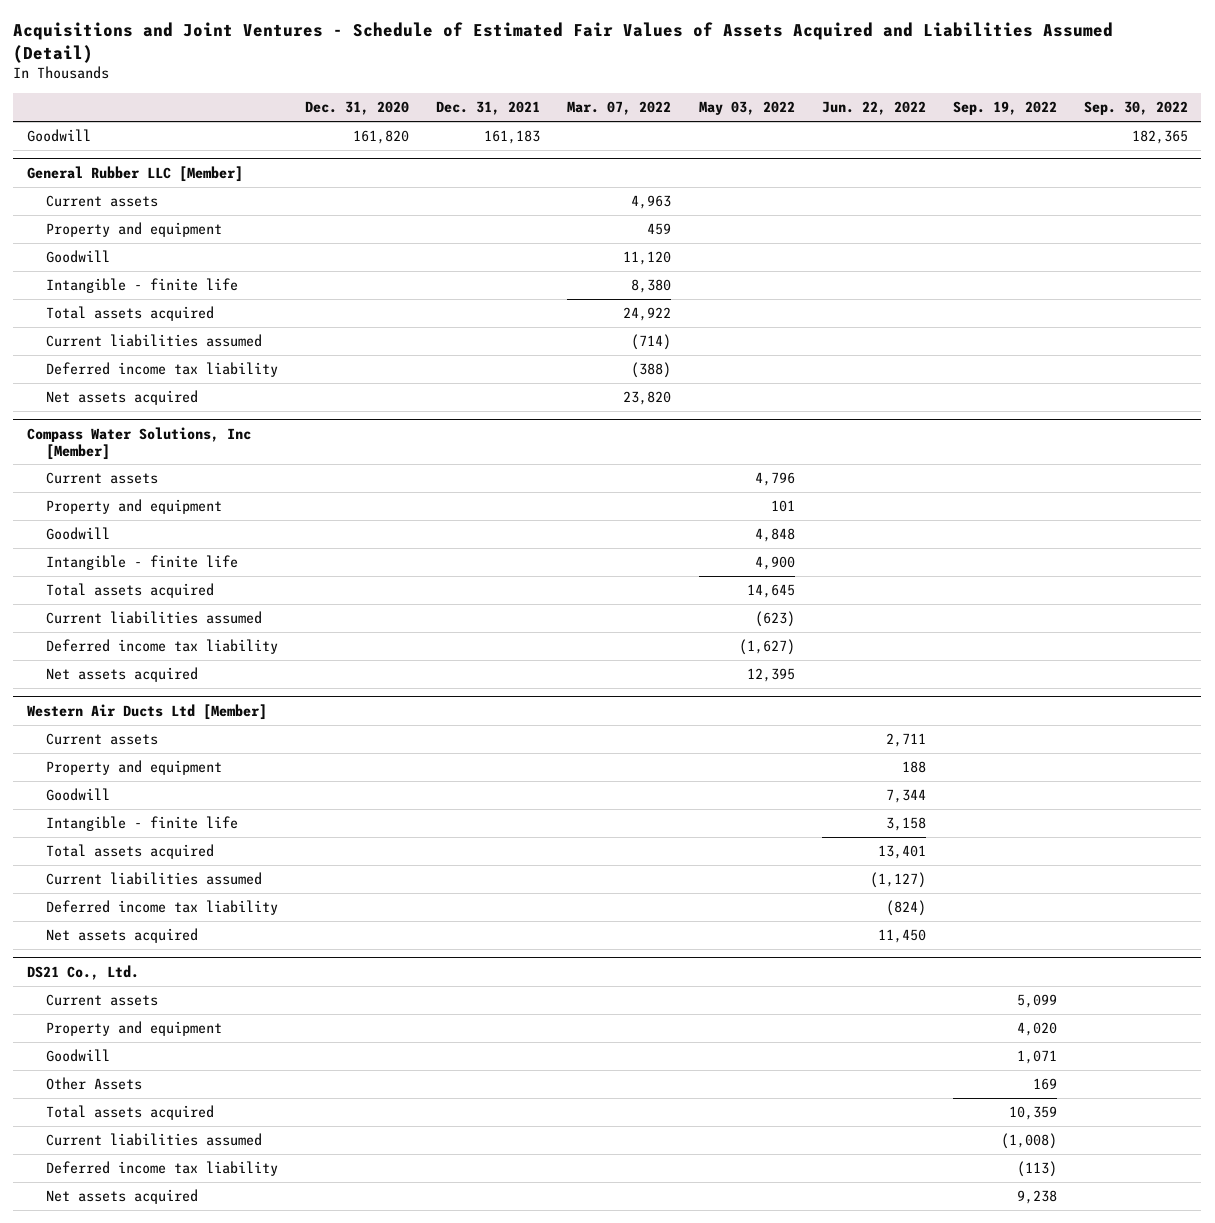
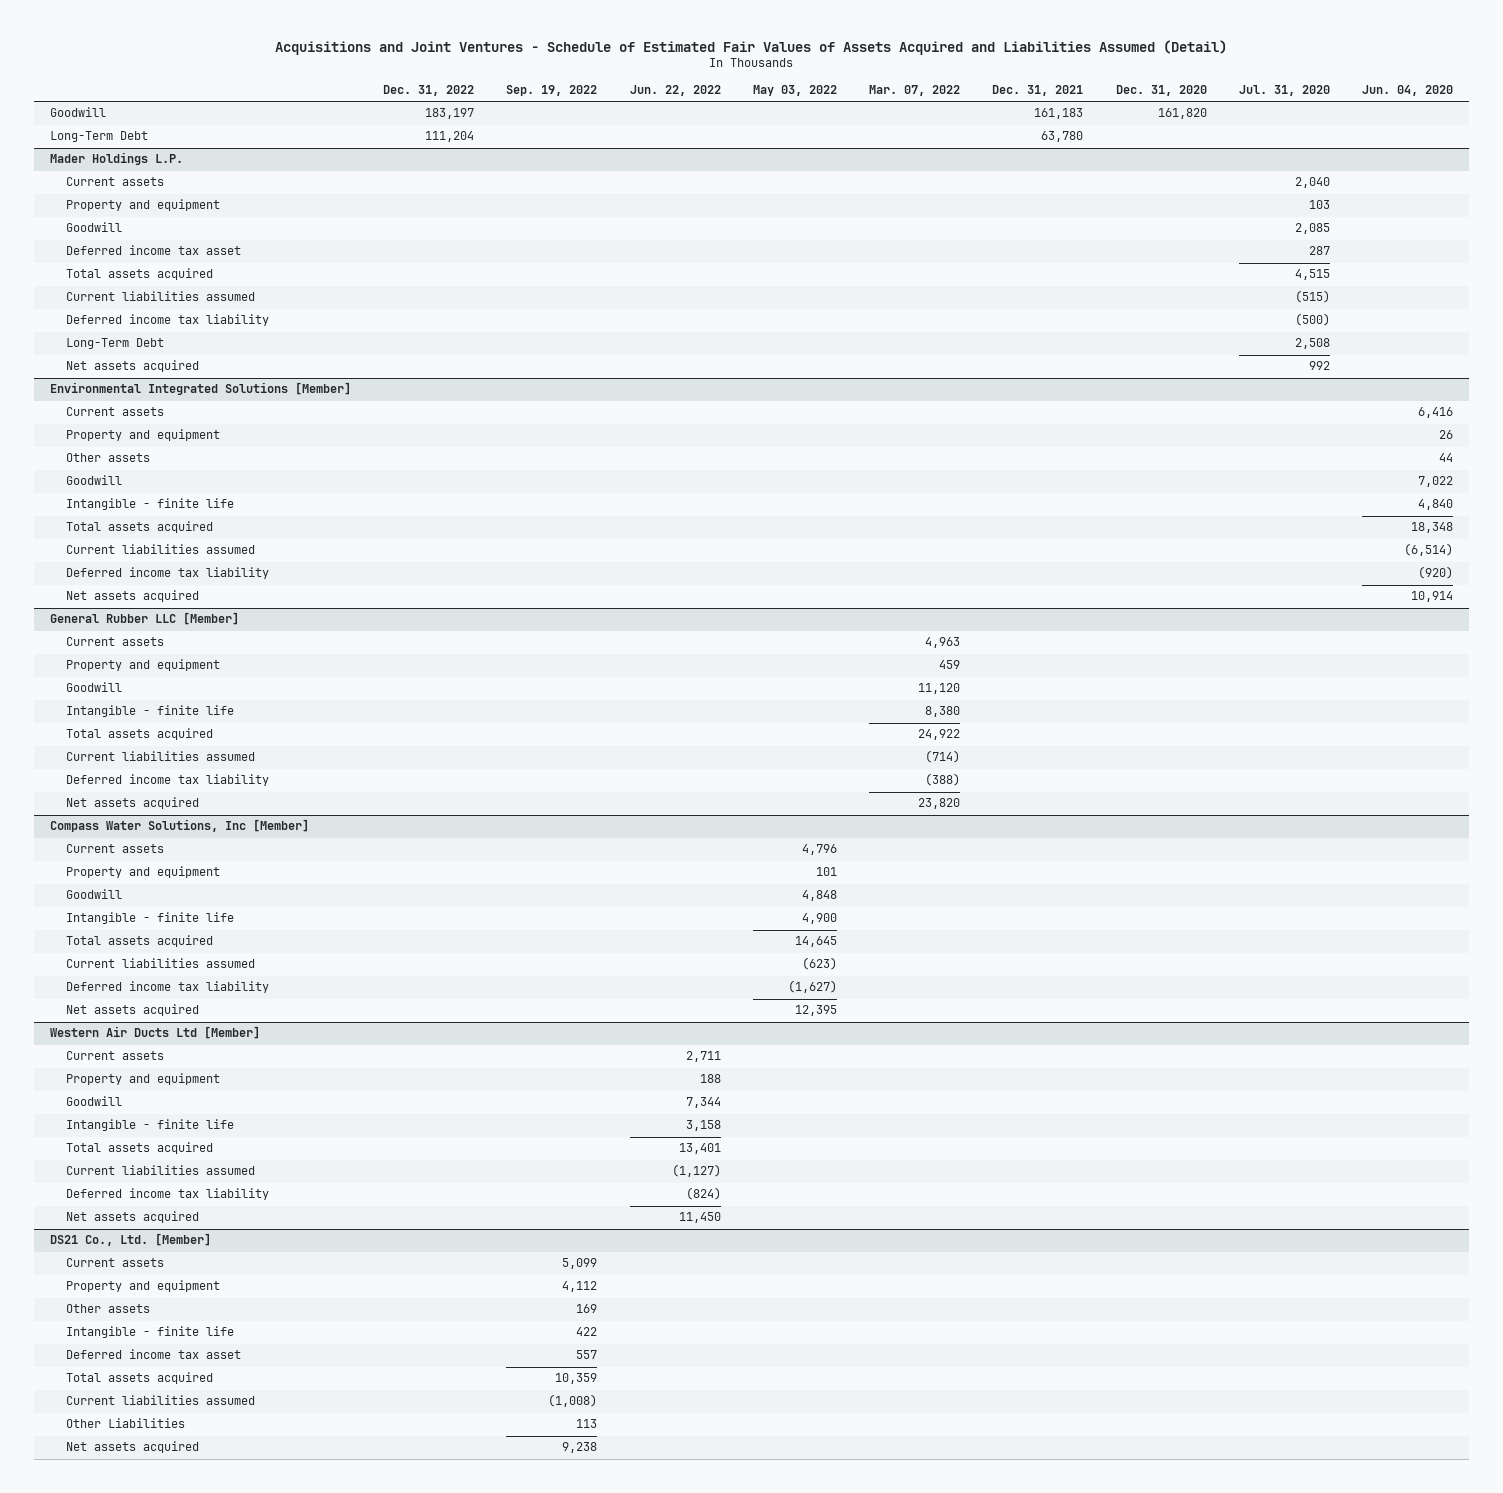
[1083,101,1188,116] Sep. 30, 2022 -> none
none -> [382,85,474,97] Dec. 31, 2022
none -> [1239,85,1331,97] Jul. 31, 2020
none -> [1362,85,1454,97] Jun. 04, 2020
none -> [49,131,148,143] Long-Term Debt
none -> [49,152,183,166] Mader Holdings L.P.
none -> [66,177,165,187] Current assets
none -> [66,199,221,212] Property and equipment
none -> [66,222,123,233] Goodwill
none -> [66,245,242,256] Deferred income tax asset
none -> [66,268,214,281] Total assets acquired
none -> [66,291,256,302] Current liabilities assumed
none -> [66,314,270,327] Deferred income tax liability
none -> [66,338,165,350] Long-Term Debt
none -> [66,360,200,373] Net assets acquired
none -> [49,382,351,396] Environmental Integrated Solutions [Member]
none -> [66,407,165,417] Current assets
none -> [66,429,221,442] Property and equipment
none -> [66,453,151,463] Other assets
none -> [66,475,123,486] Goodwill
none -> [66,498,235,511] Intangible - finite life
none -> [66,521,214,534] Total assets acquired
none -> [66,544,256,555] Current liabilities assumed
none -> [66,567,270,580] Deferred income tax liability
none -> [66,590,200,603] Net assets acquired
[26,964,139,980] DS21 Co., Ltd. -> [49,1233,211,1247] DS21 Co., Ltd. [Member]
[46,1049,111,1063] Goodwill -> none
[1016,1022,1057,1037] 4,020 -> [562,1281,598,1293] 4,112
[46,1077,143,1091] Other Assets -> [66,1304,151,1314] Other assets
none -> [66,1326,235,1339] Intangible - finite life
none -> [66,1349,242,1360] Deferred income tax asset
[46,1161,279,1177] Deferred income tax liability -> none
none -> [66,1418,186,1429] Other Liabilities

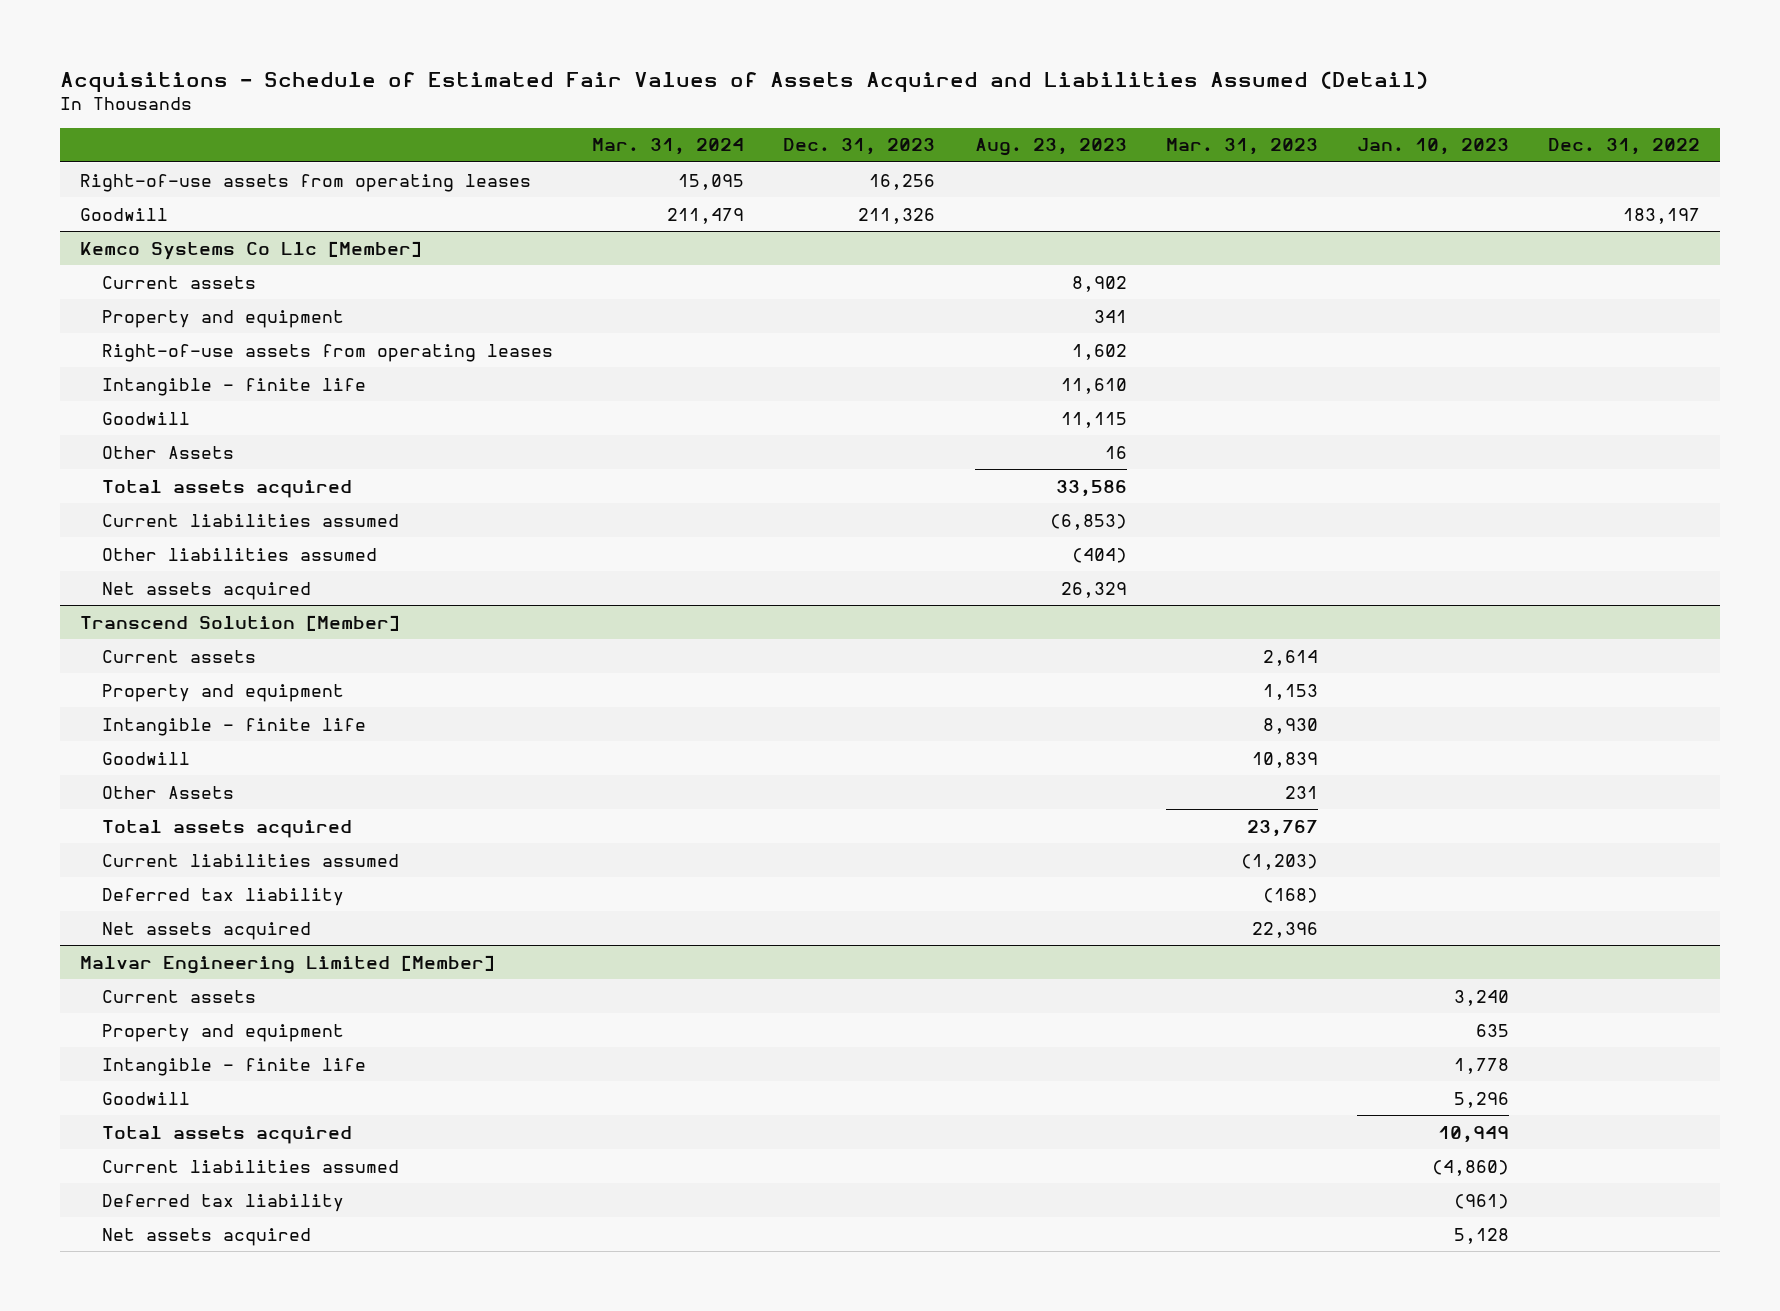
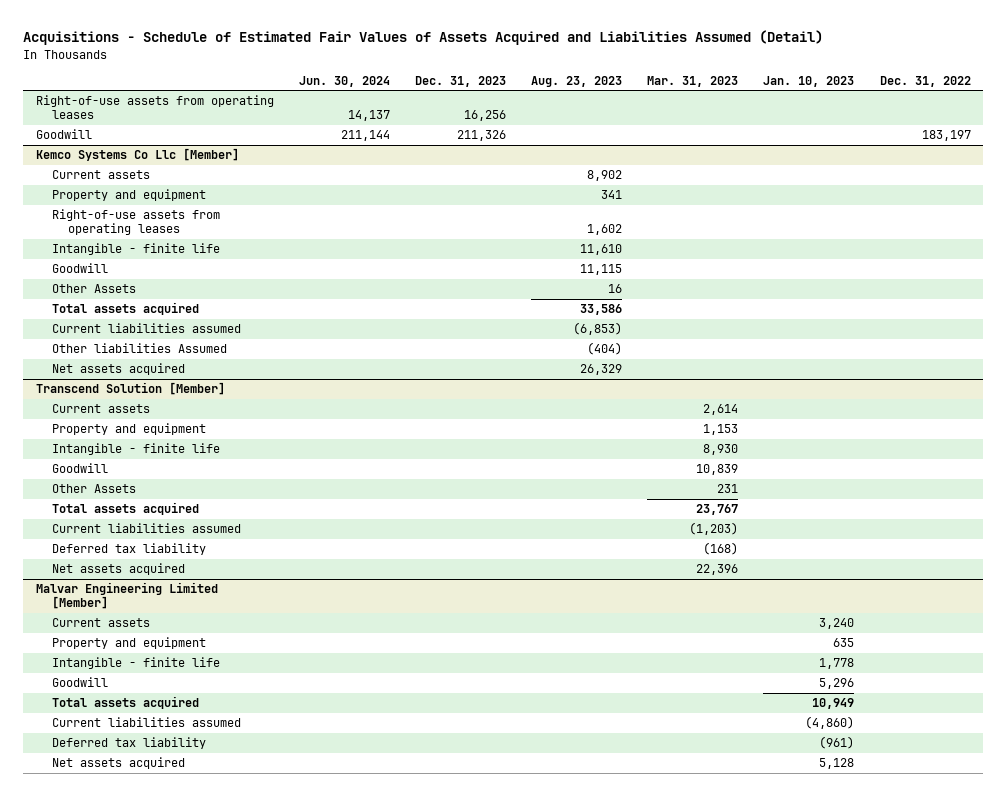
[592,138,745,156] Mar. 31, 2024 -> none
none -> [298,75,390,87] Jun. 30, 2024
[101,547,377,561] Other liabilities assumed -> [52,343,228,354] Other liabilities Assumed

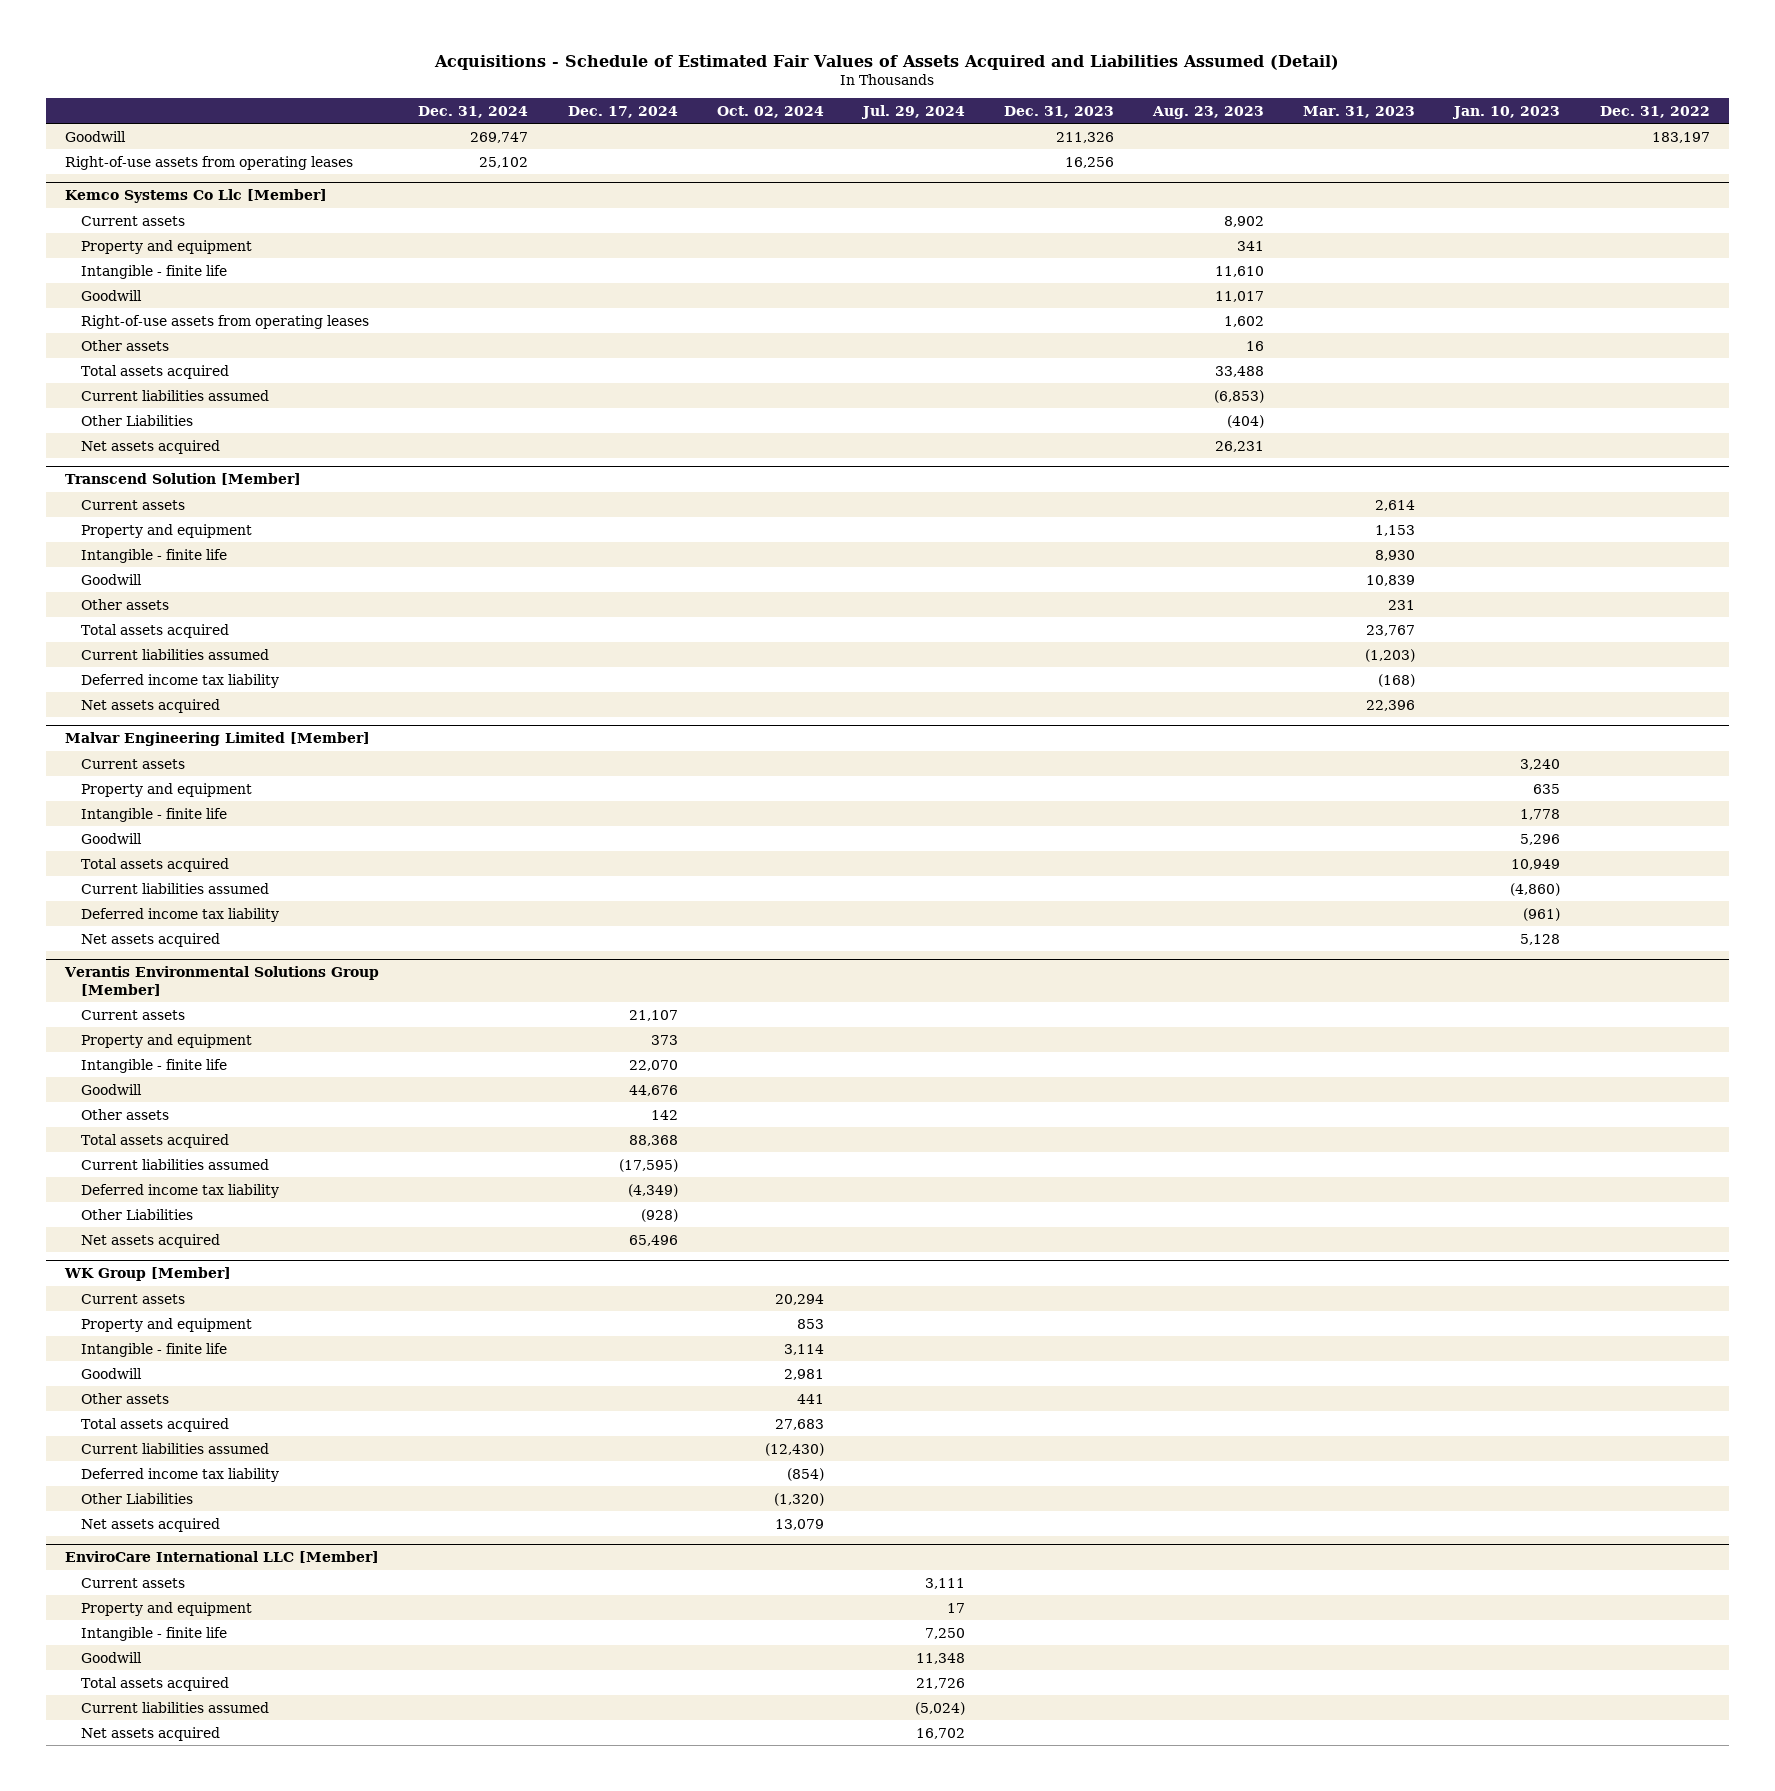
[298,75,390,87] Jun. 30, 2024 -> none
none -> [418,105,529,118] Dec. 31, 2024
none -> [567,105,678,118] Dec. 17, 2024
none -> [716,105,824,118] Oct. 02, 2024
none -> [860,104,965,119] Jul. 29, 2024
[35,95,274,120] Right-of-use assets from operating leases -> [65,155,354,170] Right-of-use assets from operating leases
[580,264,623,276] 11,115 -> [1215,290,1265,302] 11,017
[52,209,221,236] Right-of-use assets from operating leases -> [80,314,369,329] Right-of-use assets from operating leases
[52,284,137,294] Other Assets -> [80,339,169,351] Other assets
[580,304,623,316] 33,586 -> [1215,365,1265,377] 33,488
[52,343,228,354] Other liabilities Assumed -> [80,414,193,426] Other Liabilities
[580,364,623,376] 26,329 -> [1215,440,1265,452] 26,231
[52,484,137,494] Other Assets -> [80,598,169,610] Other assets
[52,543,207,556] Deferred tax liability -> [80,673,279,688] Deferred income tax liability
[52,737,207,750] Deferred tax liability -> [80,907,279,922] Deferred income tax liability
none -> [64,966,380,996] Verantis Environmental Solutions Group [Member]
none -> [80,1009,185,1020] Current assets
none -> [80,1033,252,1048] Property and equipment
none -> [80,1058,227,1073] Intangible - finite life
none -> [80,1083,142,1095] Goodwill
none -> [80,1108,169,1120] Other assets
none -> [80,1133,229,1148] Total assets acquired
none -> [80,1158,269,1170] Current liabilities assumed
none -> [80,1183,279,1198] Deferred income tax liability
none -> [80,1208,193,1220] Other Liabilities
none -> [80,1233,220,1248] Net assets acquired
none -> [64,1267,232,1282] WK Group [Member]
none -> [80,1293,185,1304] Current assets
none -> [80,1317,252,1332] Property and equipment
none -> [80,1342,227,1357] Intangible - finite life
none -> [80,1367,142,1379] Goodwill
none -> [80,1392,169,1404] Other assets
none -> [80,1417,229,1432] Total assets acquired
none -> [80,1442,269,1454] Current liabilities assumed
none -> [80,1467,279,1482] Deferred income tax liability
none -> [80,1492,193,1504] Other Liabilities
none -> [80,1517,220,1532] Net assets acquired
none -> [65,1551,380,1564] EnviroCare International LLC [Member]
none -> [80,1577,185,1588] Current assets
none -> [80,1601,252,1616] Property and equipment
none -> [80,1626,227,1641] Intangible - finite life
none -> [80,1651,142,1663] Goodwill
none -> [80,1676,229,1691] Total assets acquired
none -> [80,1701,269,1713] Current liabilities assumed
none -> [80,1726,220,1741] Net assets acquired

